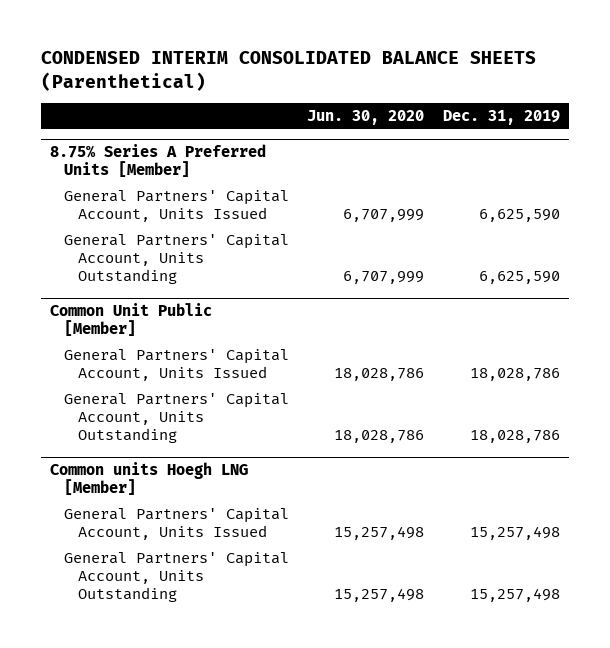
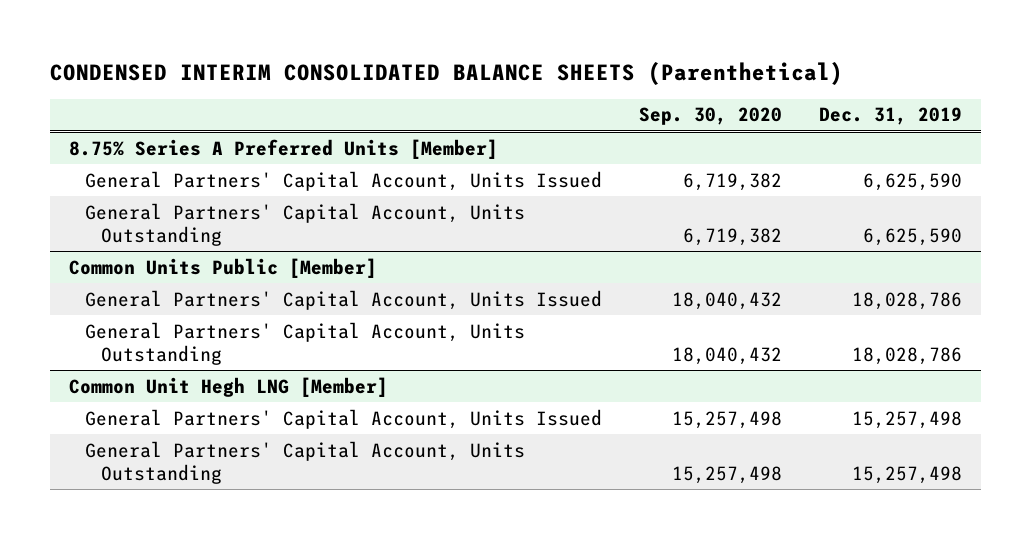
[307,110,425,126] Jun. 30, 2020 -> none
none -> [639,107,783,126] Sep. 30, 2020
[50,303,213,337] Common Unit Public [Member] -> [68,257,377,278] Common Units Public [Member]
[50,462,249,496] Common units Hoegh LNG [Member] -> [68,376,388,397] Common Unit Hegh LNG [Member]

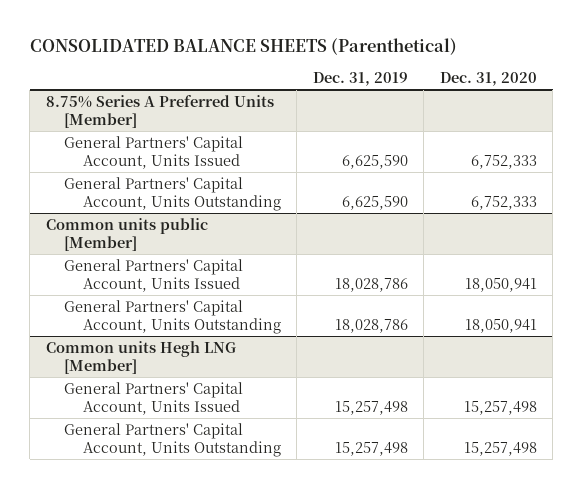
[49,61,843,85] CONDENSED INTERIM CONSOLIDATED BALANCE SHEETS (Parenthetical) -> [29,38,457,56] CONSOLIDATED BALANCE SHEETS (Parenthetical)
[639,107,783,126] Sep. 30, 2020 -> none
none -> [439,72,537,87] Dec. 31, 2020
[68,257,377,278] Common Units Public [Member] -> [45,217,208,252] Common units public [Member]
[68,376,388,397] Common Unit Hegh LNG [Member] -> [45,340,236,375] Common units Hegh LNG [Member]

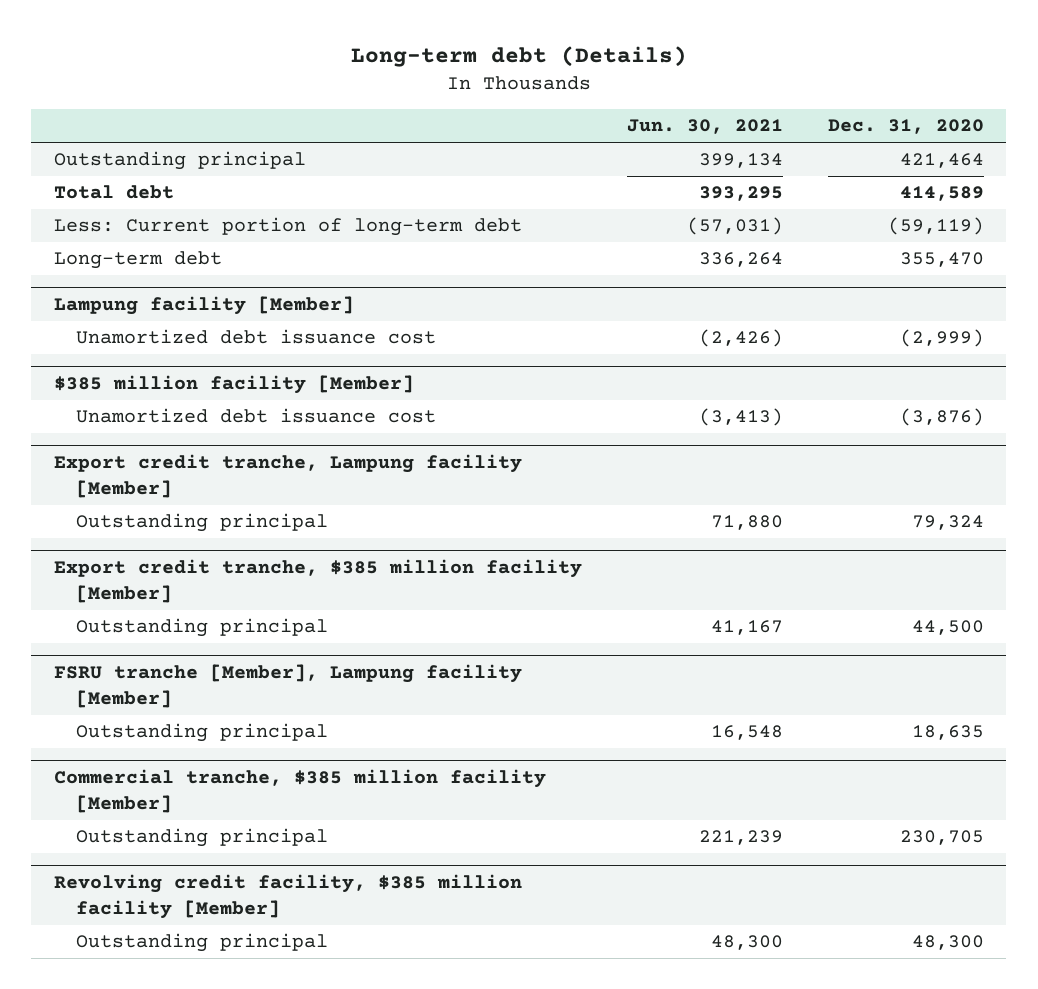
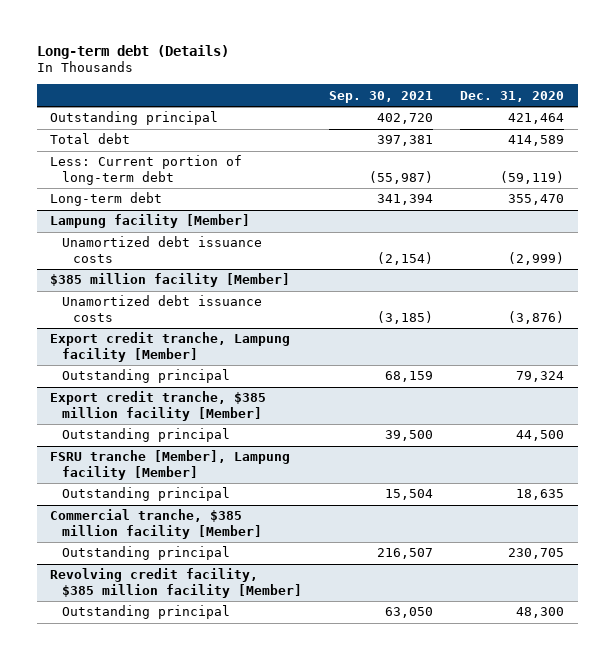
[626,119,783,135] Jun. 30, 2021 -> none
none -> [328,90,433,103] Sep. 30, 2021
[76,329,437,345] Unamortized debt issuance cost -> [61,236,262,263] Unamortized debt issuance costs
[76,408,437,424] Unamortized debt issuance cost -> [61,295,262,322] Unamortized debt issuance costs

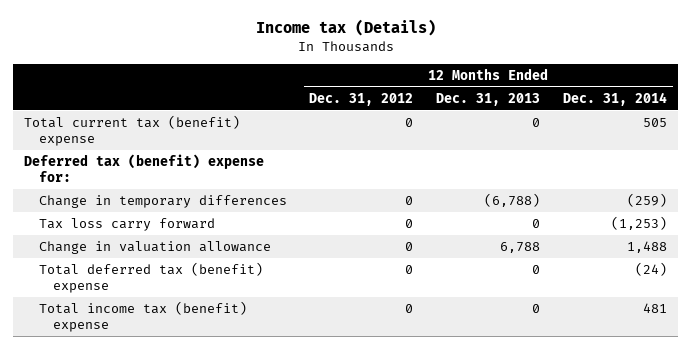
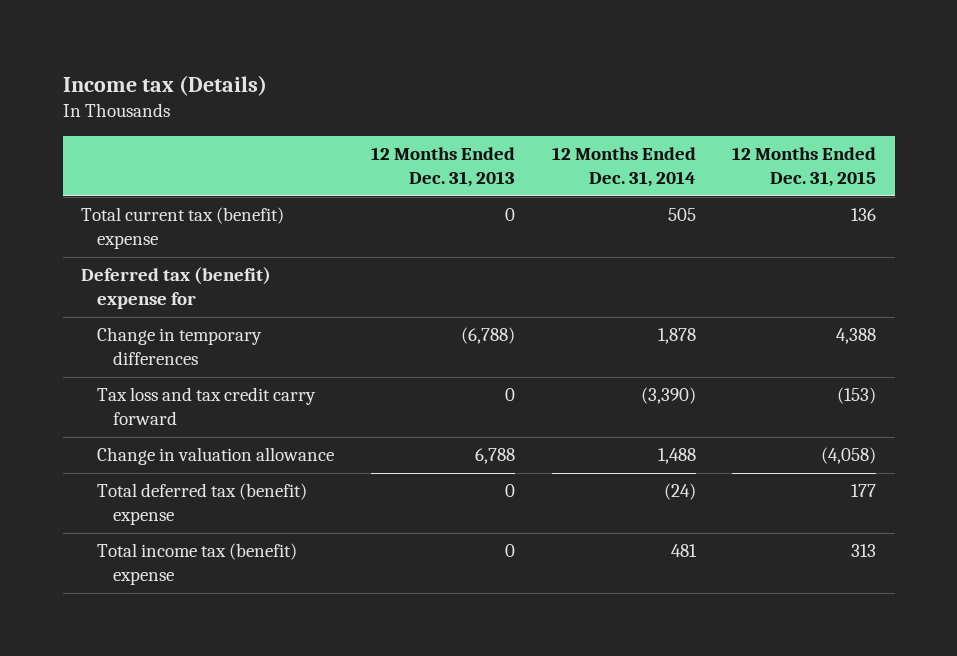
[309,92,414,106] Dec. 31, 2012 -> none
none -> [732,147,877,188] 12 Months Ended Dec. 31, 2015
[24,154,265,183] Deferred tax (benefit) expense for: -> [81,267,272,310] Deferred tax (benefit) expense for
[627,193,668,208] (259) -> [657,328,696,345] 1,878
[38,218,215,232] Tax loss carry forward -> [97,387,317,426] Tax loss and tax credit carry forward
[611,216,668,231] (1,253) -> [640,387,696,405] (3,390)

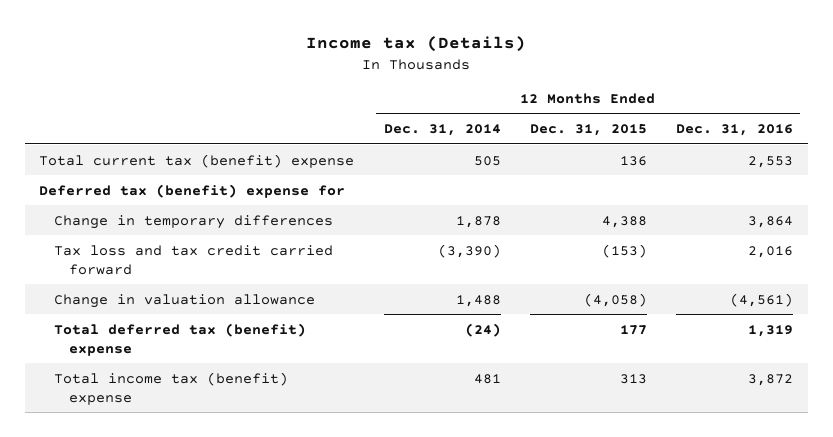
[370,147,515,188] 12 Months Ended Dec. 31, 2013 -> none
none -> [676,124,794,137] Dec. 31, 2016
[97,387,317,426] Tax loss and tax credit carry forward -> [54,244,334,275] Tax loss and tax credit carried forward

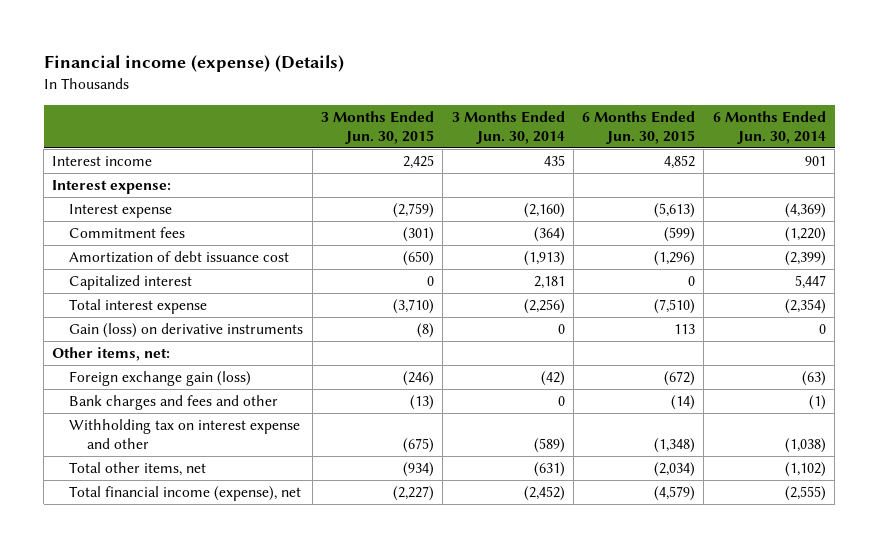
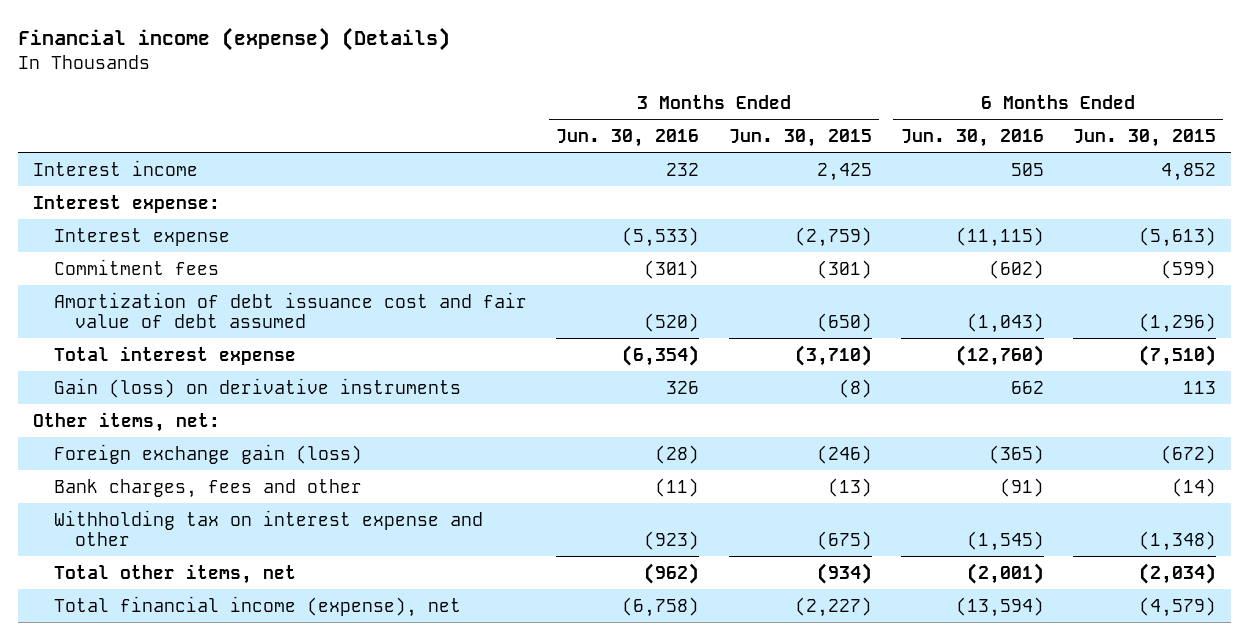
[451,110,565,144] 3 Months Ended Jun. 30, 2014 -> none
[712,110,826,144] 6 Months Ended Jun. 30, 2014 -> none
none -> [556,128,700,147] Jun. 30, 2016
none -> [900,128,1044,147] Jun. 30, 2016
[69,274,193,290] Capitalized interest -> none
[69,250,290,263] Amortization of debt issuance cost -> [53,291,527,328] Amortization of debt issuance cost and fair value of debt assumed
[69,394,279,410] Bank charges and fees and other -> [53,478,362,498] Bank charges, fees and other

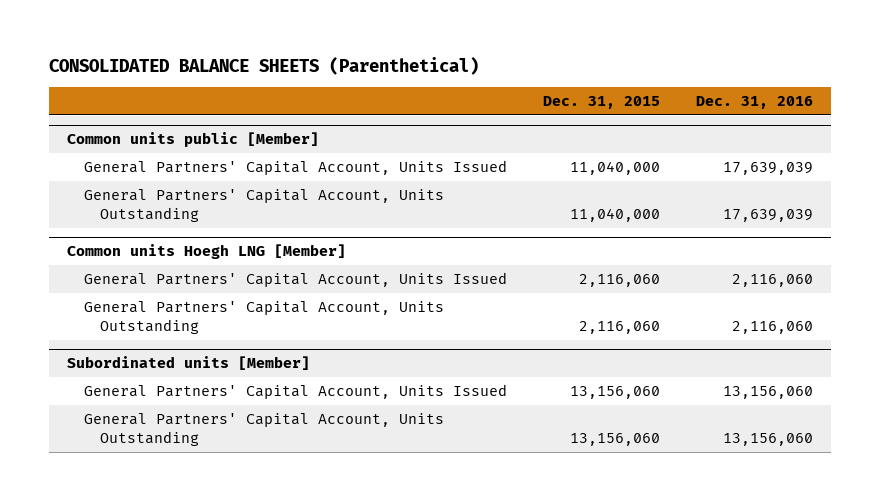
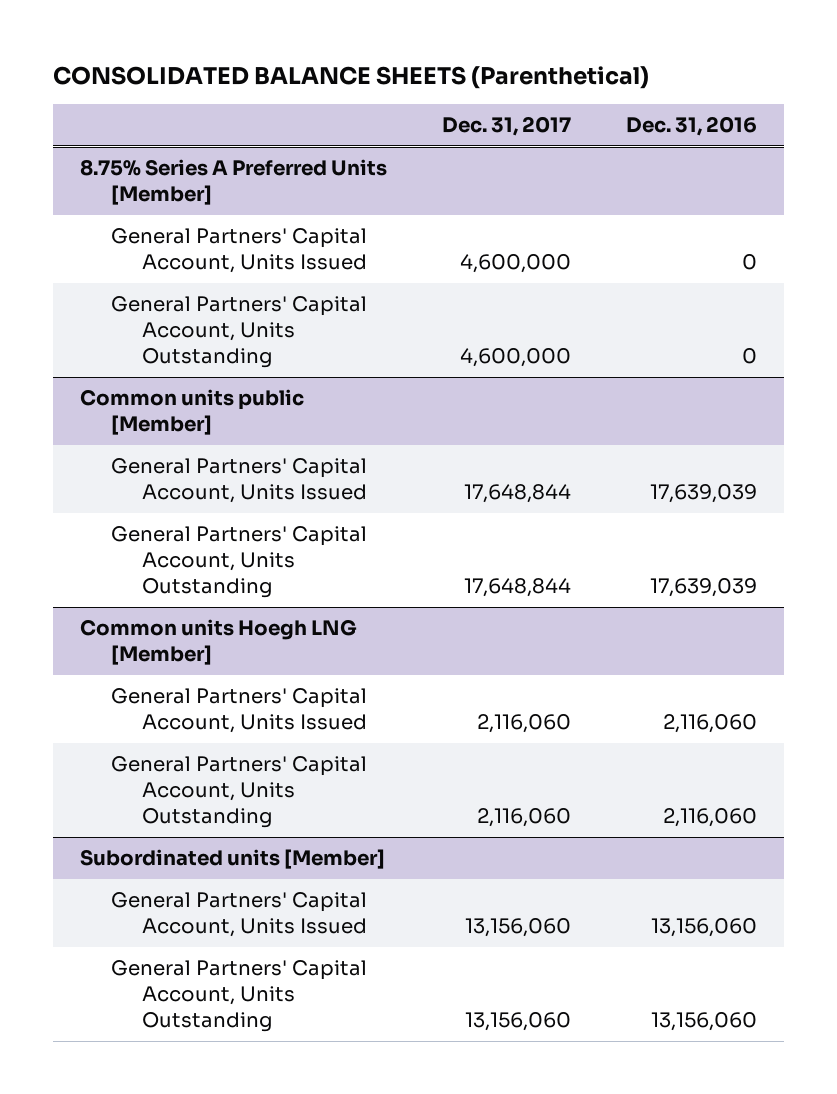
[542,95,660,109] Dec. 31, 2015 -> none
none -> [441,116,571,137] Dec. 31, 2017
none -> [79,159,387,206] 8.75% Series A Preferred Units [Member]
none -> [111,228,368,274] General Partners' Capital Account, Units Issued
none -> [111,296,368,369] General Partners' Capital Account, Units Outstanding

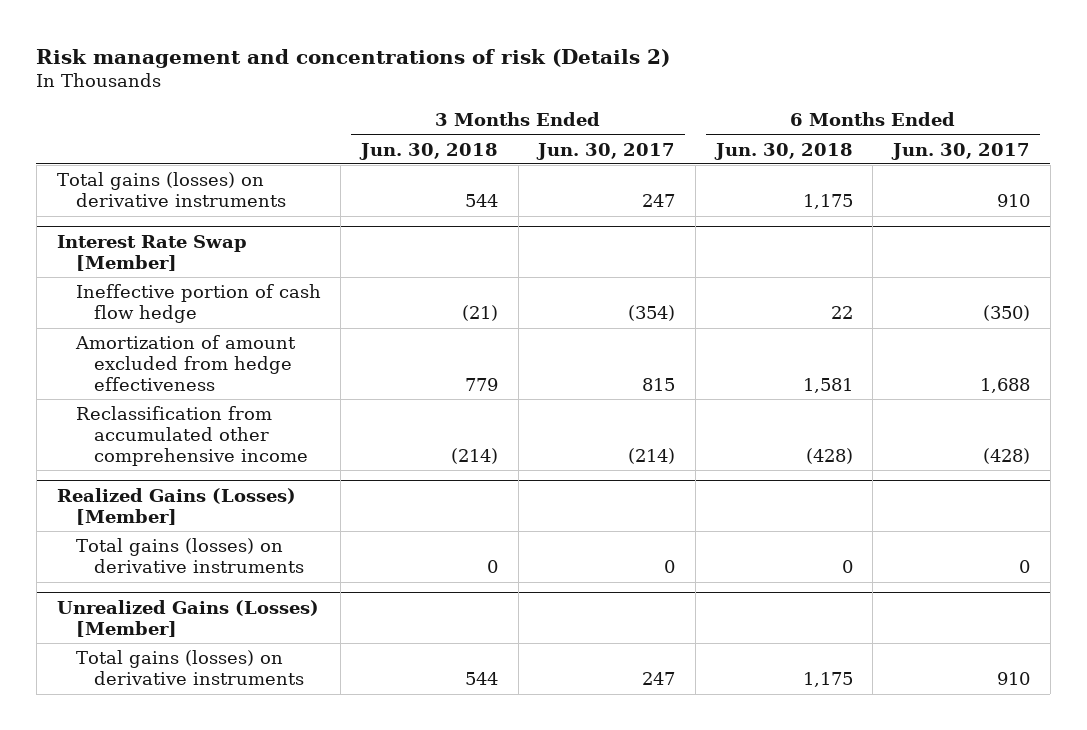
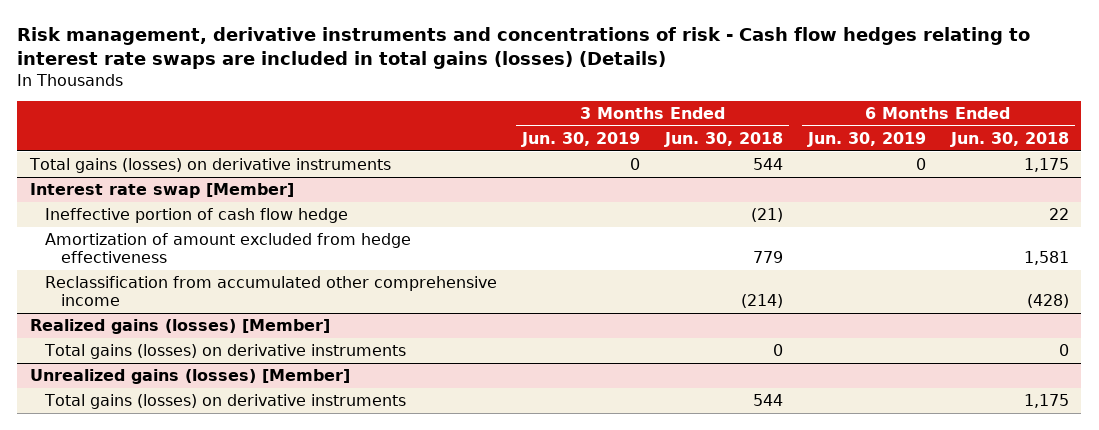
[36,48,671,68] Risk management and concentrations of risk (Details 2) -> [17,27,1031,69] Risk management, derivative instruments and concentrations of risk - Cash flow hedges relating to interest rate swaps are included in total gains (losses) (Details)
[536,142,676,160] Jun. 30, 2017 -> none
[891,142,1031,160] Jun. 30, 2017 -> none
none -> [521,131,641,147] Jun. 30, 2019
none -> [807,131,927,147] Jun. 30, 2019
[56,234,247,271] Interest Rate Swap [Member] -> [29,183,294,199] Interest rate swap [Member]
[56,487,296,525] Realized Gains (Losses) [Member] -> [29,319,330,335] Realized gains (losses) [Member]
[56,599,319,637] Unrealized Gains (Losses) [Member] -> [29,369,350,385] Unrealized gains (losses) [Member]

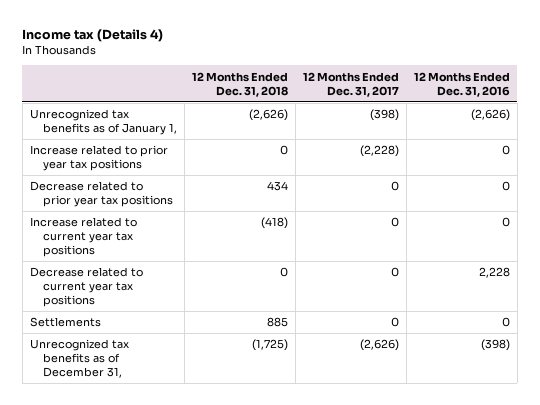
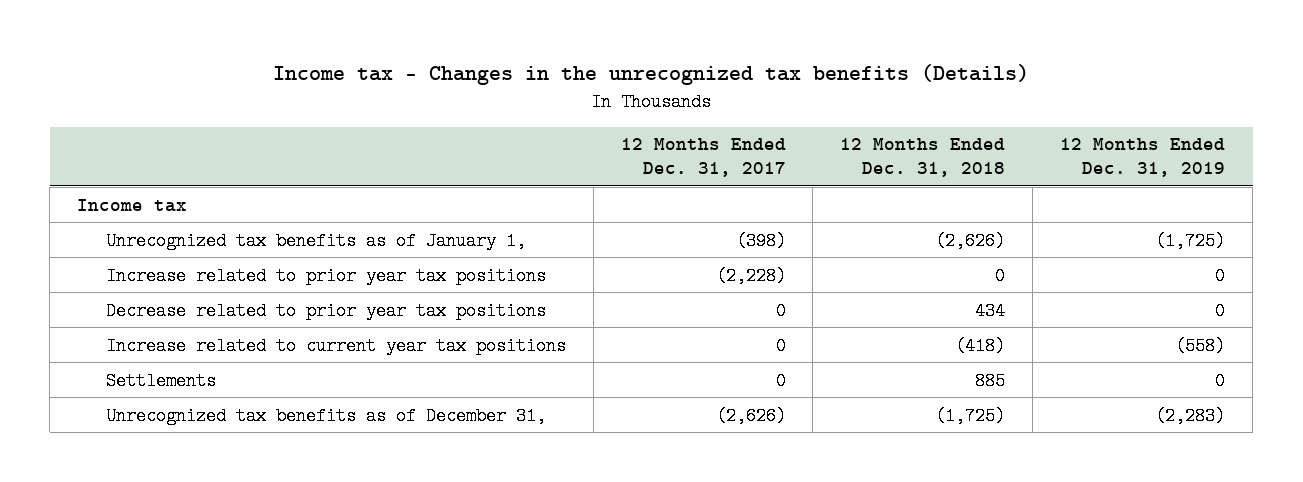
[22,29,164,43] Income tax (Details 4) -> [273,64,1030,86] Income tax - Changes in the unrecognized tax benefits (Details)
[413,71,510,97] 12 Months Ended Dec. 31, 2016 -> none
none -> [1060,138,1226,177] 12 Months Ended Dec. 31, 2019
none -> [77,198,188,212] Income tax
[29,267,143,308] Decrease related to current year tax positions -> none

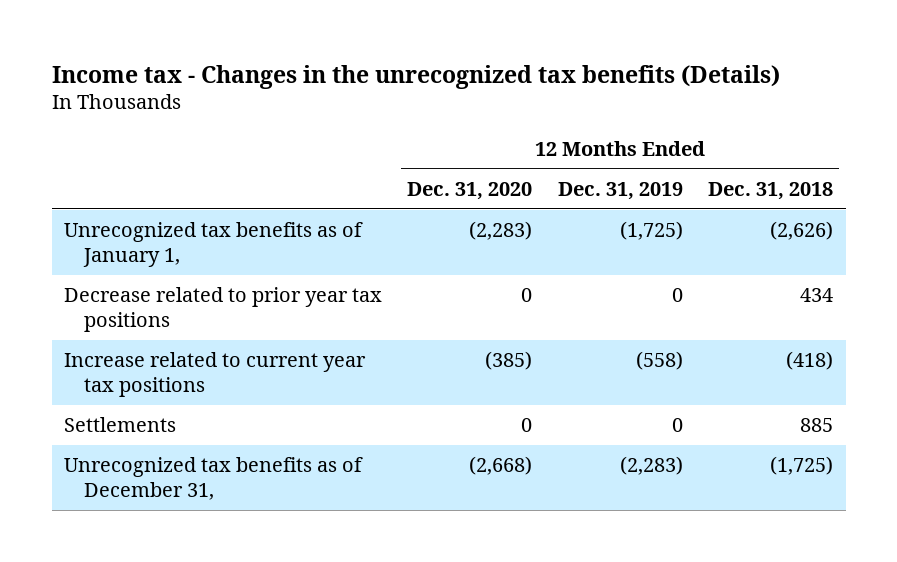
[620,138,786,177] 12 Months Ended Dec. 31, 2017 -> none
none -> [407,181,533,200] Dec. 31, 2020
[77,198,188,212] Income tax -> none
[105,266,546,285] Increase related to prior year tax positions -> none

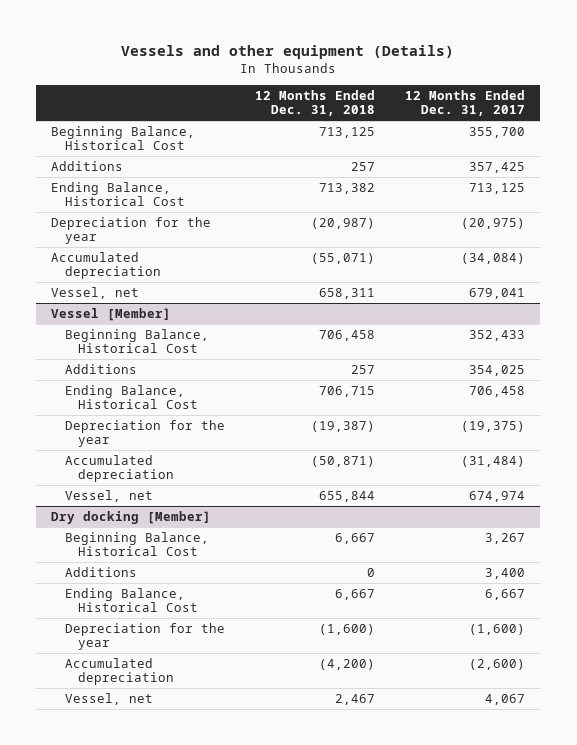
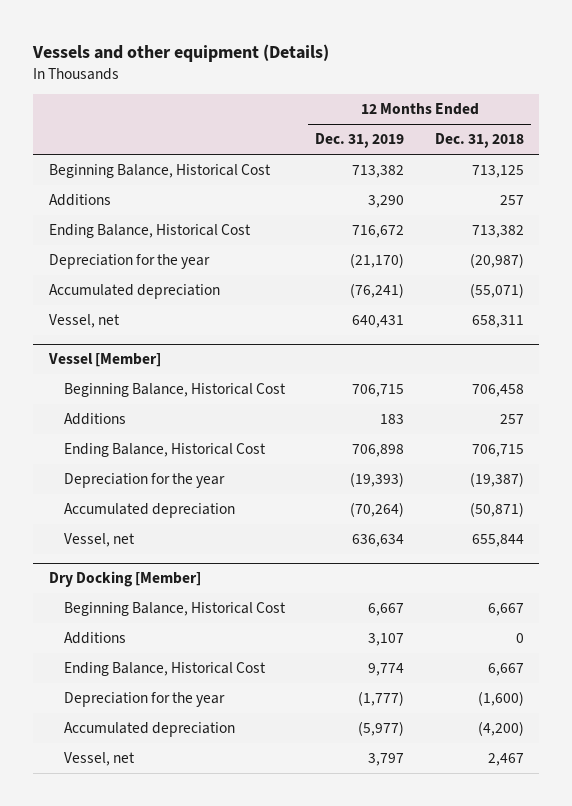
[405,89,526,117] 12 Months Ended Dec. 31, 2017 -> none
none -> [315,133,405,149] Dec. 31, 2019
[51,510,212,524] Dry docking [Member] -> [48,571,201,588] Dry Docking [Member]

